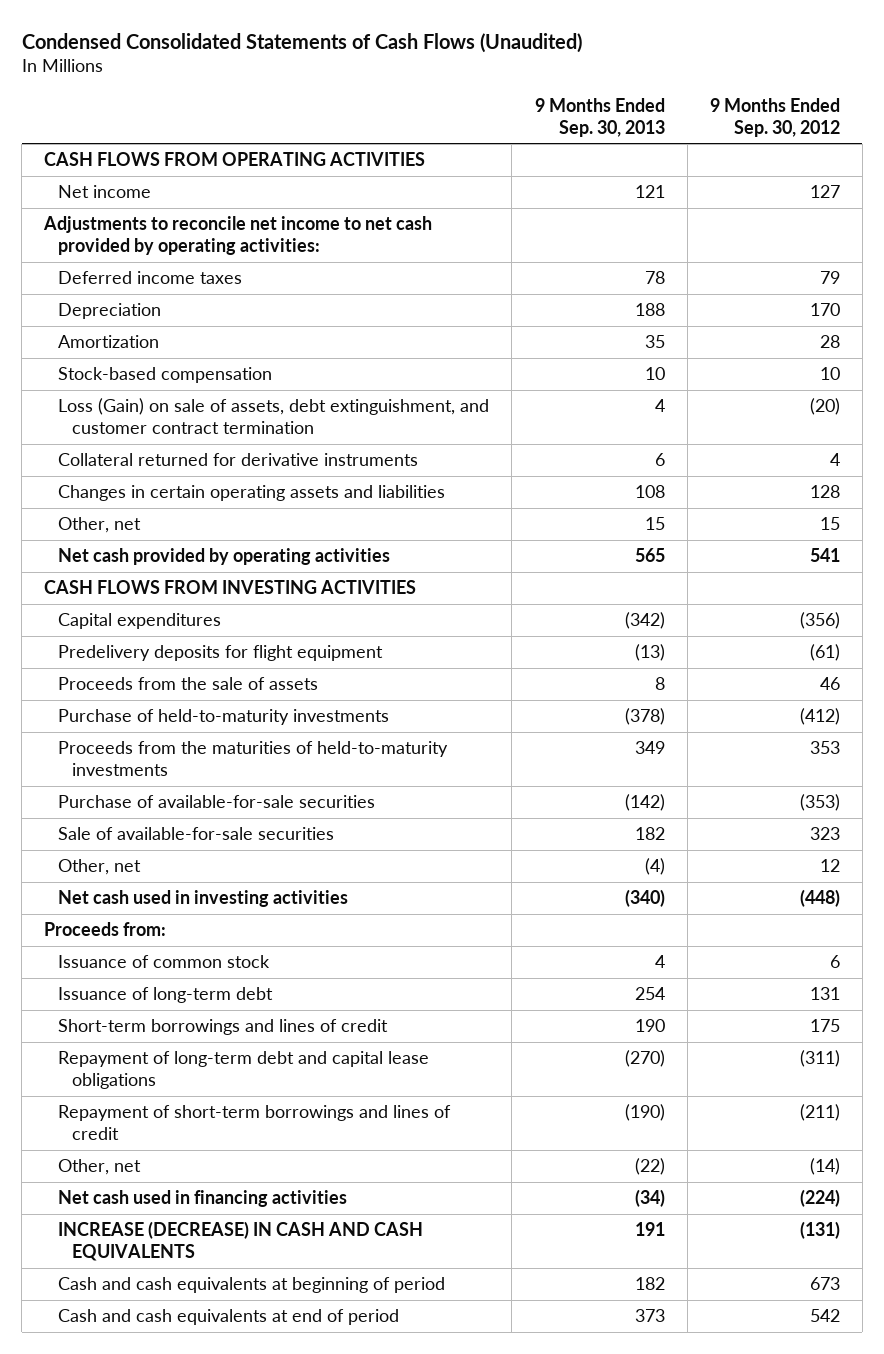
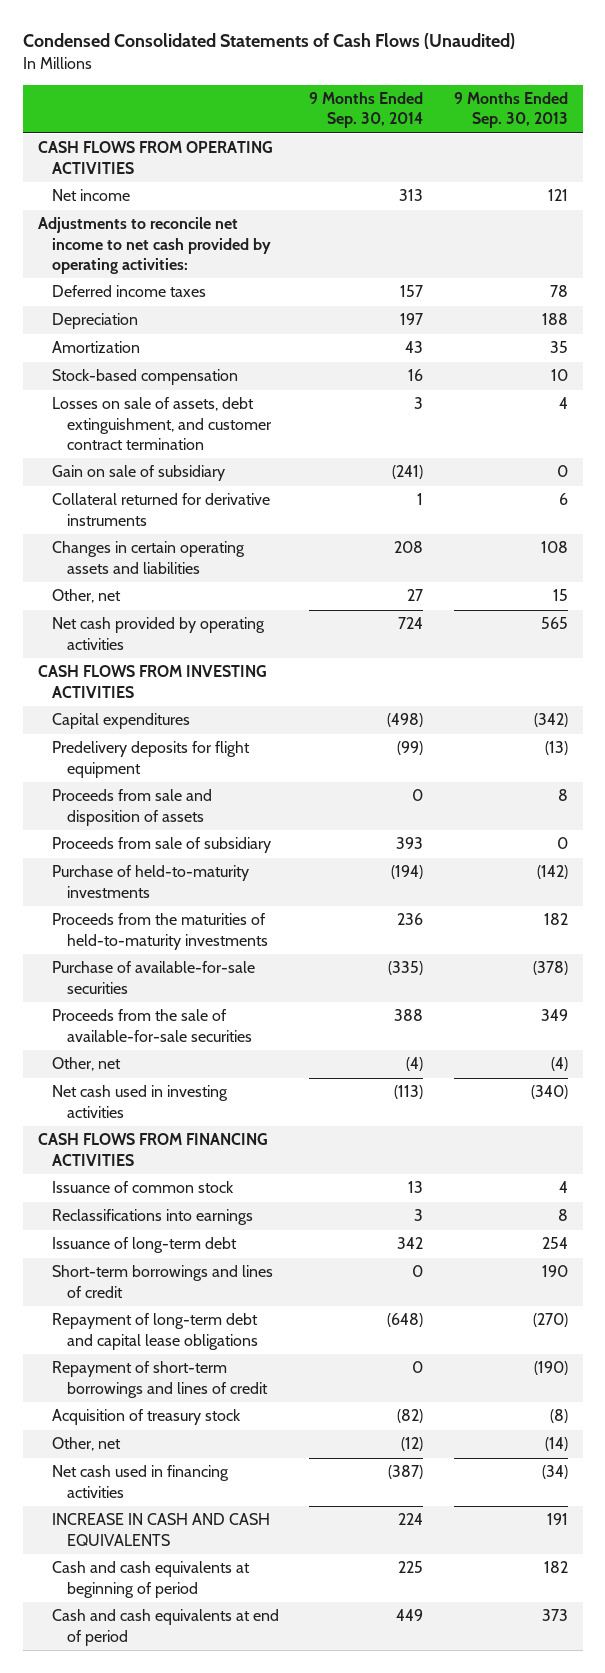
[709,97,840,137] 9 Months Ended Sep. 30, 2012 -> none
none -> [309,92,424,129] 9 Months Ended Sep. 30, 2014
[58,398,490,435] Loss (Gain) on sale of assets, debt extinguishment, and customer contract termination -> [52,397,272,451] Losses on sale of assets, debt extinguishment, and customer contract termination
none -> [52,465,226,482] Gain on sale of subsidiary
[58,677,319,691] Proceeds from the sale of assets -> [52,789,213,826] Proceeds from sale and disposition of assets
none -> [52,837,272,854] Proceeds from sale of subsidiary
[624,708,665,726] (378) -> [536,865,568,880] (142)
[634,741,665,755] 349 -> [543,913,568,926] 182
[624,794,665,812] (142) -> [532,961,568,976] (378)
[58,827,335,841] Sale of available-for-sale securities -> [52,1009,252,1042] Proceeds from the sale of available-for-sale securities
[634,827,665,841] 182 -> [540,1009,568,1022] 349
[44,922,167,937] Proceeds from: -> none
none -> [37,1133,268,1166] CASH FLOWS FROM FINANCING ACTIVITIES
none -> [52,1209,254,1226] Reclassifications into earnings
none -> [52,1409,242,1426] Acquisition of treasury stock
[634,1158,665,1176] (22) -> [544,1437,568,1452] (14)
[58,1221,424,1262] INCREASE (DECREASE) IN CASH AND CASH EQUIVALENTS -> [52,1513,271,1546] INCREASE IN CASH AND CASH EQUIVALENTS

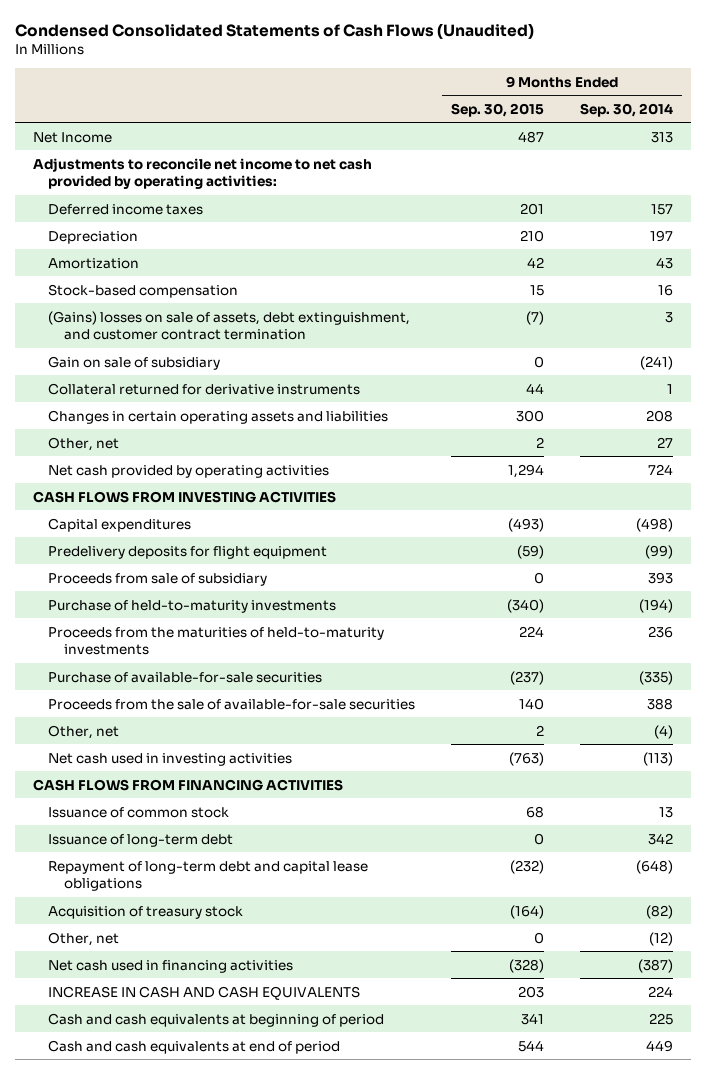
[453,92,568,129] 9 Months Ended Sep. 30, 2013 -> none
none -> [451,102,545,117] Sep. 30, 2015
[37,141,273,174] CASH FLOWS FROM OPERATING ACTIVITIES -> none
[52,189,131,202] Net income -> [32,131,112,143] Net Income
[52,397,272,451] Losses on sale of assets, debt extinguishment, and customer contract termination -> [48,310,411,340] (Gains) losses on sale of assets, debt extinguishment, and customer contract termination
[52,789,213,826] Proceeds from sale and disposition of assets -> none
[52,1209,254,1226] Reclassifications into earnings -> none
[52,1265,274,1298] Short-term borrowings and lines of credit -> none
[52,1361,268,1398] Repayment of short-term borrowings and lines of credit -> none

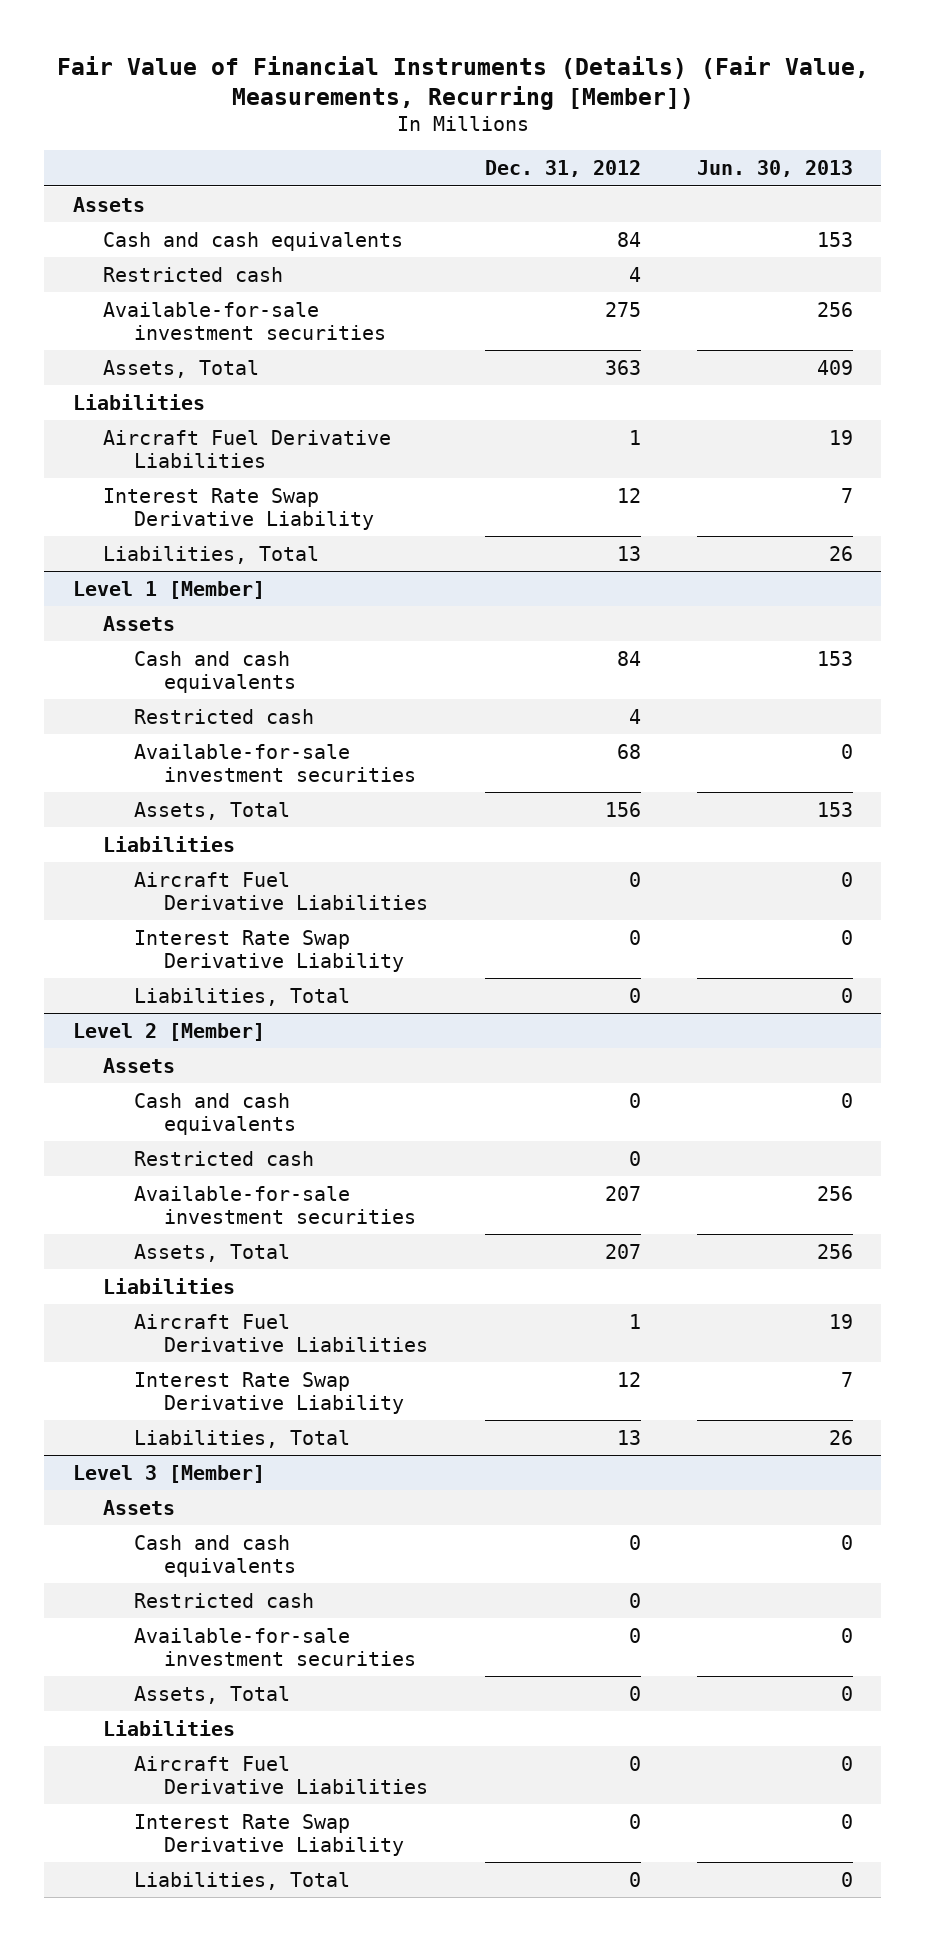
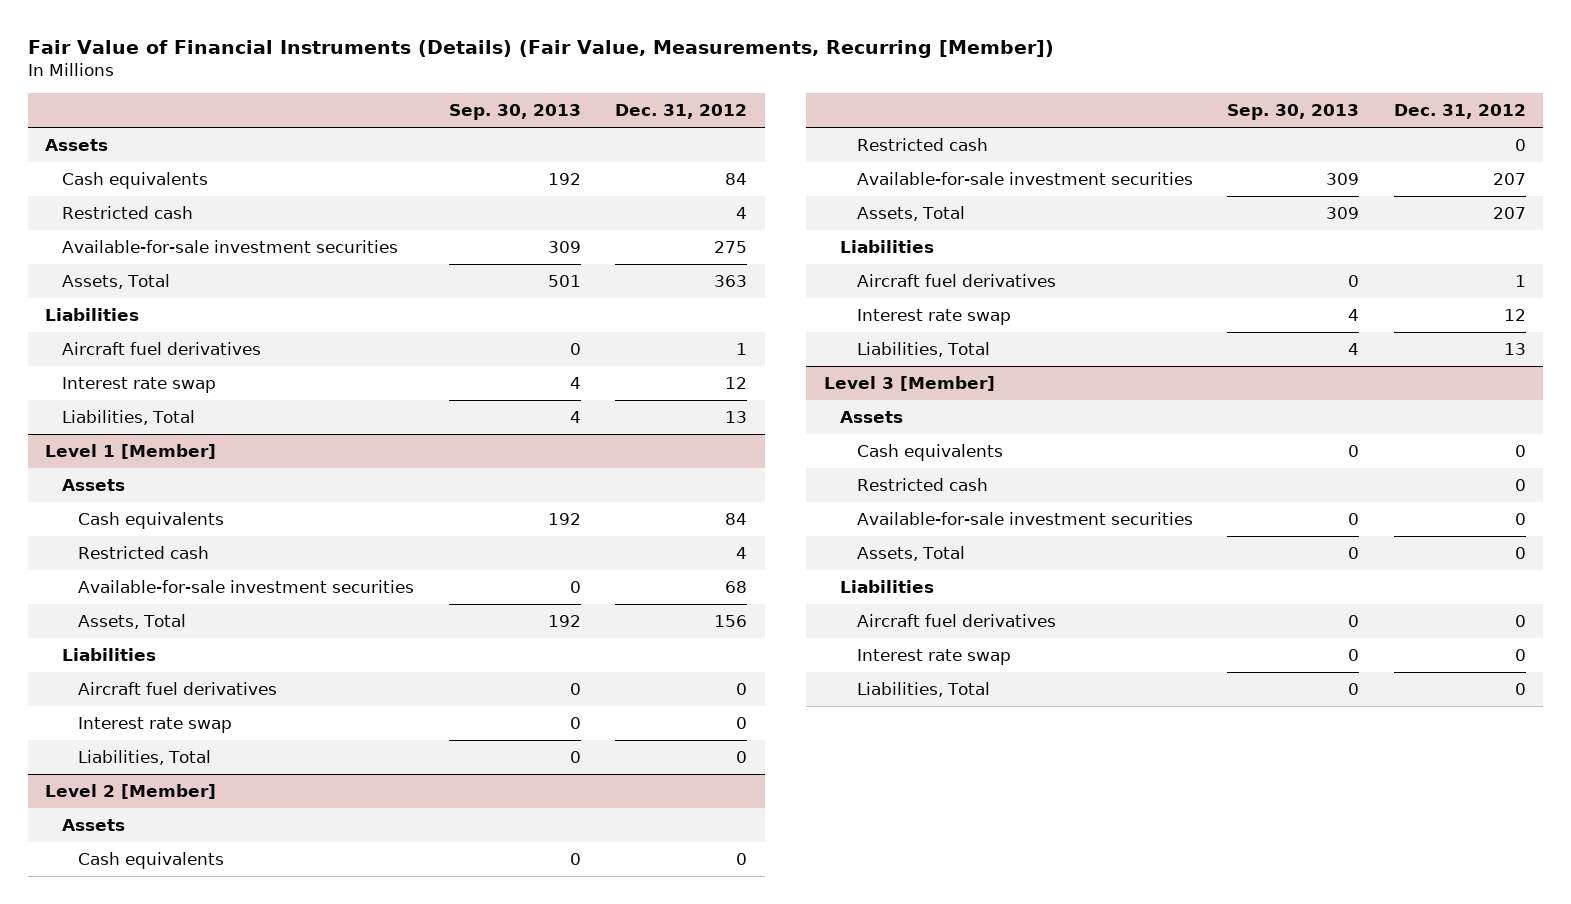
[696,160,853,178] Jun. 30, 2013 -> none
none -> [448,104,581,121] Sep. 30, 2013
[103,231,404,251] Cash and cash equivalents -> [61,172,208,190] Cash equivalents
[103,429,392,468] Aircraft Fuel Derivative Liabilities -> [61,342,261,356] Aircraft fuel derivatives
[103,487,374,530] Interest Rate Swap Derivative Liability -> [61,377,216,394] Interest rate swap
[133,650,297,693] Cash and cash equivalents -> [78,512,225,530] Cash equivalents
[133,871,429,910] Aircraft Fuel Derivative Liabilities -> [78,682,278,696] Aircraft fuel derivatives
[133,929,405,972] Interest Rate Swap Derivative Liability -> [78,717,233,734] Interest rate swap
[133,1092,297,1135] Cash and cash equivalents -> [78,852,225,870] Cash equivalents
[133,1313,429,1352] Aircraft Fuel Derivative Liabilities -> [856,274,1056,288] Aircraft fuel derivatives
[133,1371,405,1414] Interest Rate Swap Derivative Liability -> [856,309,1011,326] Interest rate swap
[133,1534,297,1577] Cash and cash equivalents -> [856,444,1003,462] Cash equivalents
[133,1755,429,1794] Aircraft Fuel Derivative Liabilities -> [856,614,1056,628] Aircraft fuel derivatives
[133,1813,405,1856] Interest Rate Swap Derivative Liability -> [856,649,1011,666] Interest rate swap

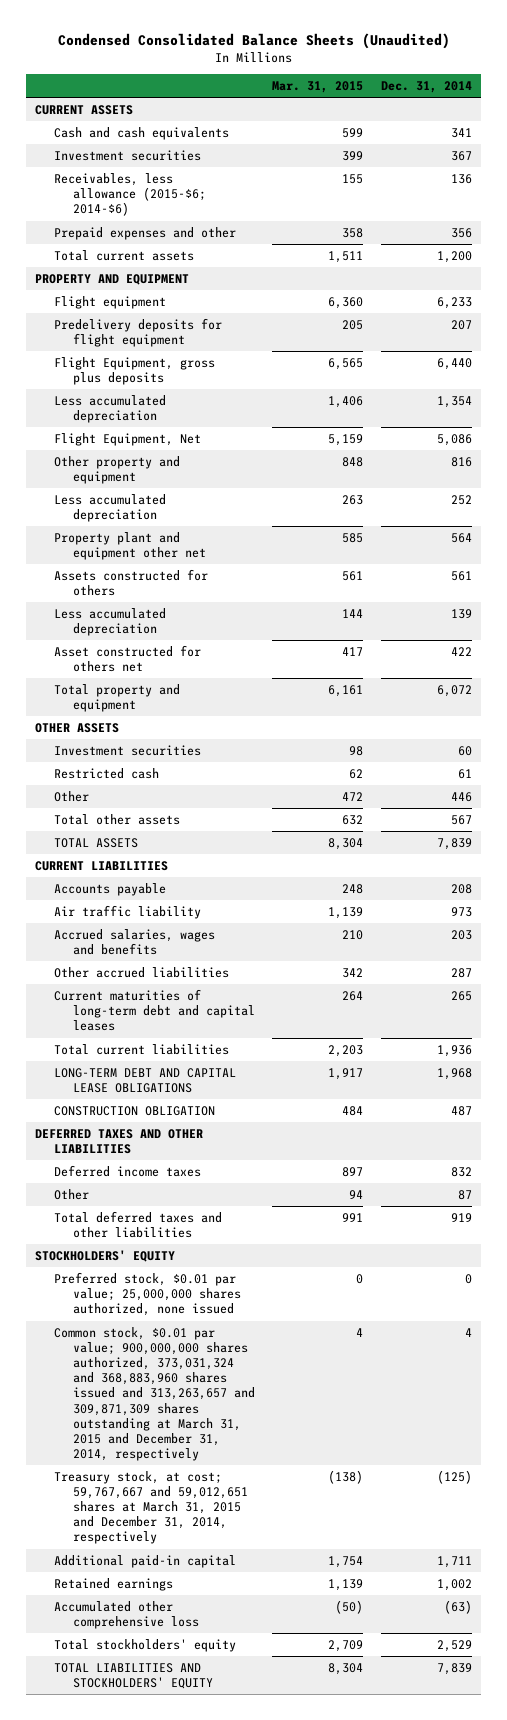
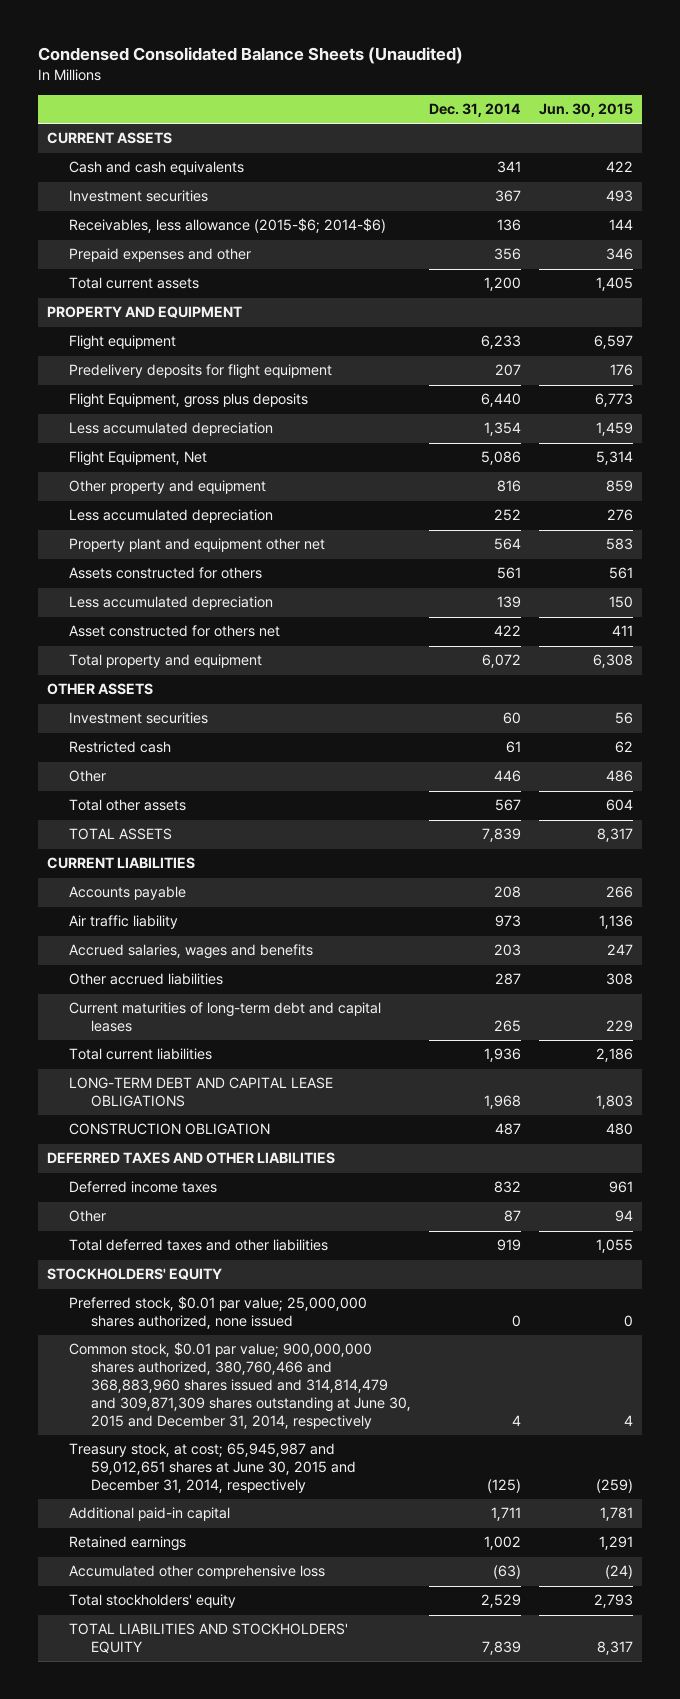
[272,81,364,94] Mar. 31, 2015 -> none
none -> [538,103,633,118] Jun. 30, 2015
[53,1326,255,1461] Common stock, $0.01 par value; 900,000,000 shares authorized, 373,031,324 and 368,883,960 shares issued and 313,263,657 and 309,871,309 shares outstanding at March 31, 2015 and December 31, 2014, respectively -> [68,1342,412,1429] Common stock, $0.01 par value; 900,000,000 shares authorized, 380,760,466 and 368,883,960 shares issued and 314,814,479 and 309,871,309 shares outstanding at June 30, 2015 and December 31, 2014, respectively
[53,1470,248,1545] Treasury stock, at cost; 59,767,667 and 59,012,651 shares at March 31, 2015 and December 31, 2014, respectively -> [68,1443,357,1493] Treasury stock, at cost; 65,945,987 and 59,012,651 shares at June 30, 2015 and December 31, 2014, respectively

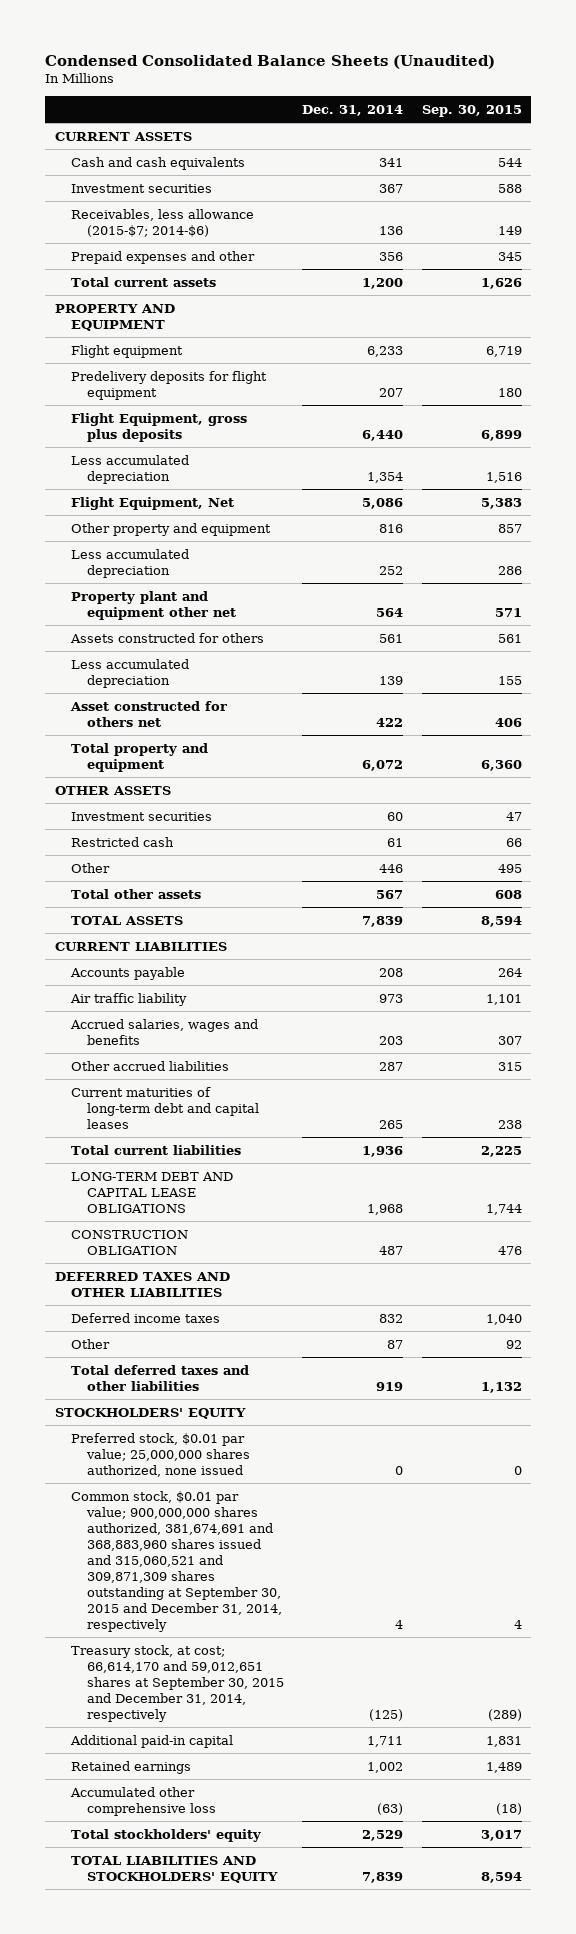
[538,103,633,118] Jun. 30, 2015 -> none
none -> [421,105,522,118] Sep. 30, 2015
[68,218,386,234] Receivables, less allowance (2015-$6; 2014-$6) -> [70,208,254,237] Receivables, less allowance (2015-$7; 2014-$6)
[68,1342,412,1429] Common stock, $0.01 par value; 900,000,000 shares authorized, 380,760,466 and 368,883,960 shares issued and 314,814,479 and 309,871,309 shares outstanding at June 30, 2015 and December 31, 2014, respectively -> [70,1490,282,1632] Common stock, $0.01 par value; 900,000,000 shares authorized, 381,674,691 and 368,883,960 shares issued and 315,060,521 and 309,871,309 shares outstanding at September 30, 2015 and December 31, 2014, respectively
[68,1443,357,1493] Treasury stock, at cost; 65,945,987 and 59,012,651 shares at June 30, 2015 and December 31, 2014, respectively -> [70,1644,284,1722] Treasury stock, at cost; 66,614,170 and 59,012,651 shares at September 30, 2015 and December 31, 2014, respectively

